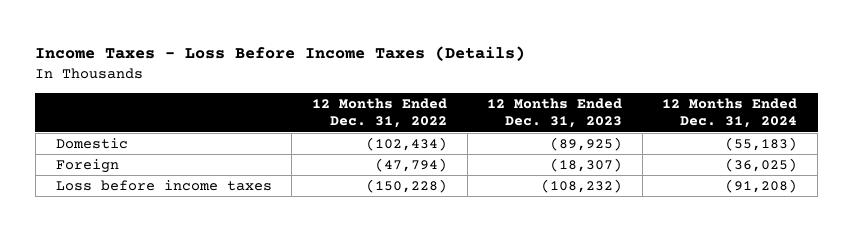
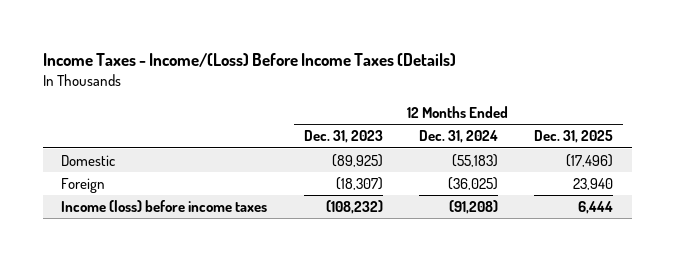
[35,46,526,62] Income Taxes - Loss Before Income Taxes (Details) -> [42,52,456,67] Income Taxes - Income/(Loss) Before Income Taxes (Details)
[311,97,447,129] 12 Months Ended Dec. 31, 2022 -> none
none -> [534,130,614,144] Dec. 31, 2025
[55,179,272,191] Loss before income taxes -> [61,200,268,213] Income (loss) before income taxes

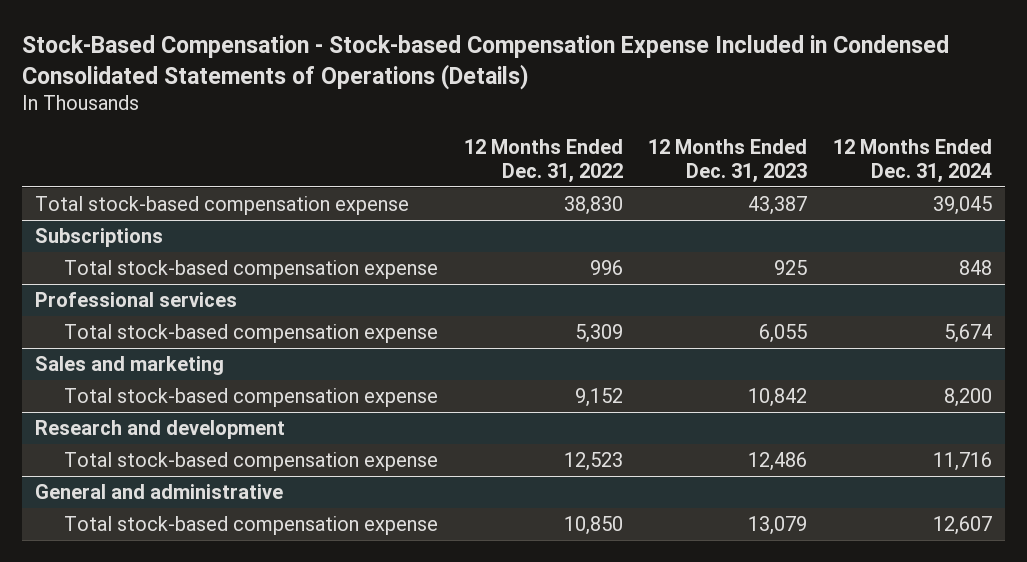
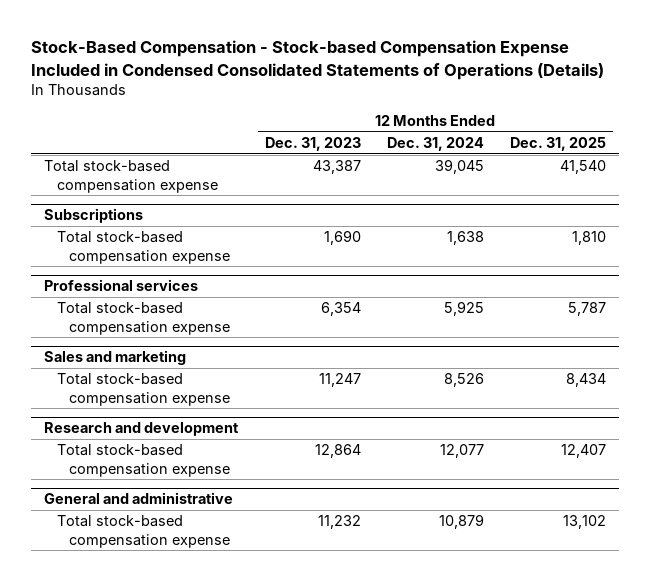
[463,138,623,183] 12 Months Ended Dec. 31, 2022 -> none
none -> [510,136,607,151] Dec. 31, 2025
[774,260,808,276] 925 -> [323,230,361,246] 1,690
[959,260,993,276] 848 -> [446,231,484,246] 1,638
[759,324,808,344] 6,055 -> [320,302,361,317] 6,354
[944,324,993,344] 5,674 -> [443,301,484,317] 5,925
[748,388,808,408] 10,842 -> [318,373,361,388] 11,247
[944,388,993,408] 8,200 -> [443,373,484,388] 8,526
[748,452,808,472] 12,486 -> [314,444,361,459] 12,864
[933,452,993,472] 11,716 -> [439,444,484,459] 12,077
[748,516,808,536] 13,079 -> [317,515,361,530] 11,232
[933,516,993,536] 12,607 -> [438,514,484,530] 10,879

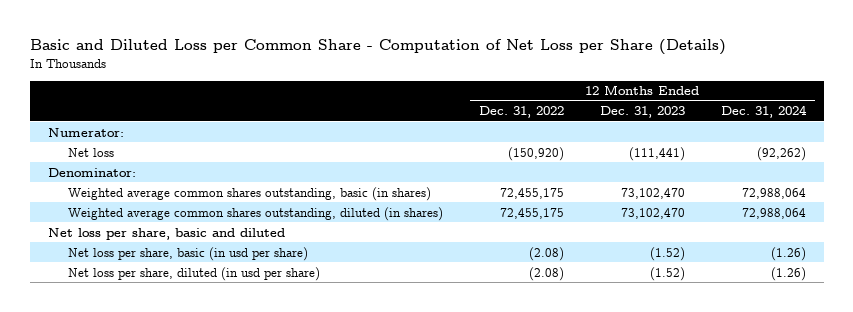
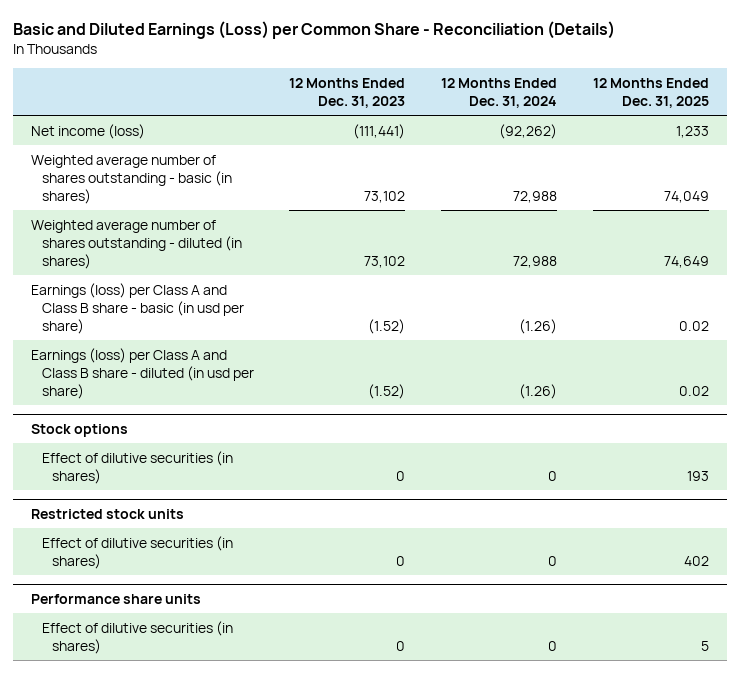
[29,38,726,55] Basic and Diluted Loss per Common Share - Computation of Net Loss per Share (Details) -> [13,20,616,39] Basic and Diluted Earnings (Loss) per Common Share - Reconciliation (Details)
[478,106,564,119] Dec. 31, 2022 -> none
none -> [593,77,710,108] 12 Months Ended Dec. 31, 2025
[47,127,124,137] Numerator: -> none
[47,167,136,177] Denominator: -> none
[47,227,285,240] Net loss per share, basic and diluted -> none
[67,147,114,157] Net loss -> [31,123,146,139] Net income (loss)
[67,186,431,201] Weighted average common shares outstanding, basic (in shares) -> [31,154,232,204] Weighted average number of shares outstanding - basic (in shares)
[620,187,685,199] 73,102,470 -> [364,190,406,203] 73,102
[741,187,806,199] 72,988,064 -> [513,190,558,203] 72,988
[67,206,443,221] Weighted average common shares outstanding, diluted (in shares) -> [31,219,242,269] Weighted average number of shares outstanding - diluted (in shares)
[620,207,685,219] 73,102,470 -> [364,255,406,268] 73,102
[741,207,806,219] 72,988,064 -> [513,255,558,268] 72,988
[67,246,308,261] Net loss per share, basic (in usd per share) -> [31,282,244,334] Earnings (loss) per Class A and Class B share - basic (in usd per share)
[67,266,320,281] Net loss per share, diluted (in usd per share) -> [31,347,254,399] Earnings (loss) per Class A and Class B share - diluted (in usd per share)
none -> [31,423,129,437] Stock options
none -> [41,450,233,484] Effect of dilutive securities (in shares)
none -> [31,508,185,519] Restricted stock units
none -> [41,535,233,569] Effect of dilutive securities (in shares)
none -> [31,593,202,604] Performance share units
none -> [41,620,233,654] Effect of dilutive securities (in shares)

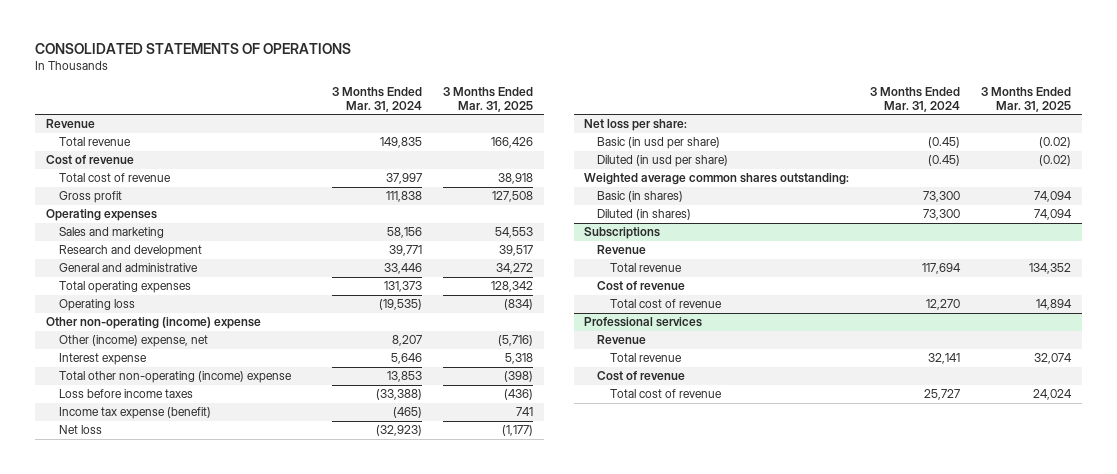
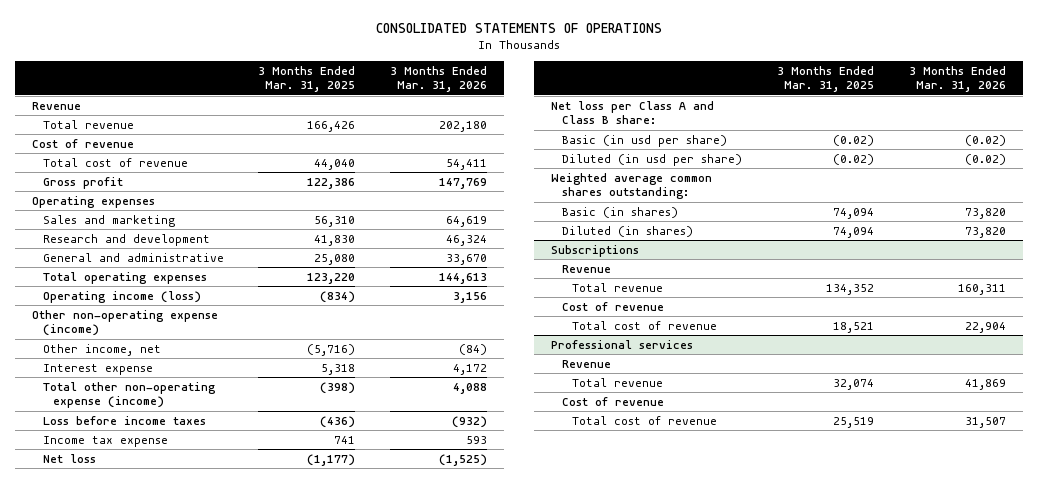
[332,86,423,112] 3 Months Ended Mar. 31, 2024 -> none
none -> [389,65,487,93] 3 Months Ended Mar. 31, 2026
[498,173,534,185] 38,918 -> [314,158,356,170] 44,040
[492,191,534,203] 127,508 -> [307,177,356,189] 122,386
[495,227,534,239] 54,553 -> [314,215,356,227] 56,310
[499,245,534,257] 39,517 -> [314,234,356,246] 41,830
[496,263,534,275] 34,272 -> [314,253,356,265] 25,080
[491,281,534,293] 128,342 -> [307,272,356,284] 123,220
[58,299,135,312] Operating loss -> [42,290,201,303] Operating income (loss)
[45,317,261,330] Other non-operating (income) expense -> [31,309,218,336] Other non-operating expense (income)
[58,335,208,348] Other (income) expense, net -> [42,343,161,356] Other income, net
[58,371,292,384] Total other non-operating (income) expense -> [42,381,216,408] Total other non-operating expense (income)
[58,407,211,420] Income tax expense (benefit) -> [42,435,168,447] Income tax expense
[584,119,688,132] Net loss per share: -> [551,100,715,124] Net loss per Class A and Class B share:
[1036,299,1073,311] 14,894 -> [833,321,875,333] 18,521
[1033,389,1073,401] 24,024 -> [833,416,875,428] 25,519

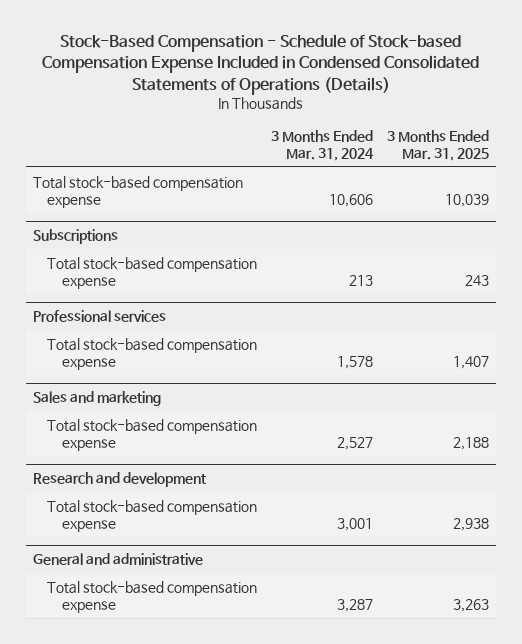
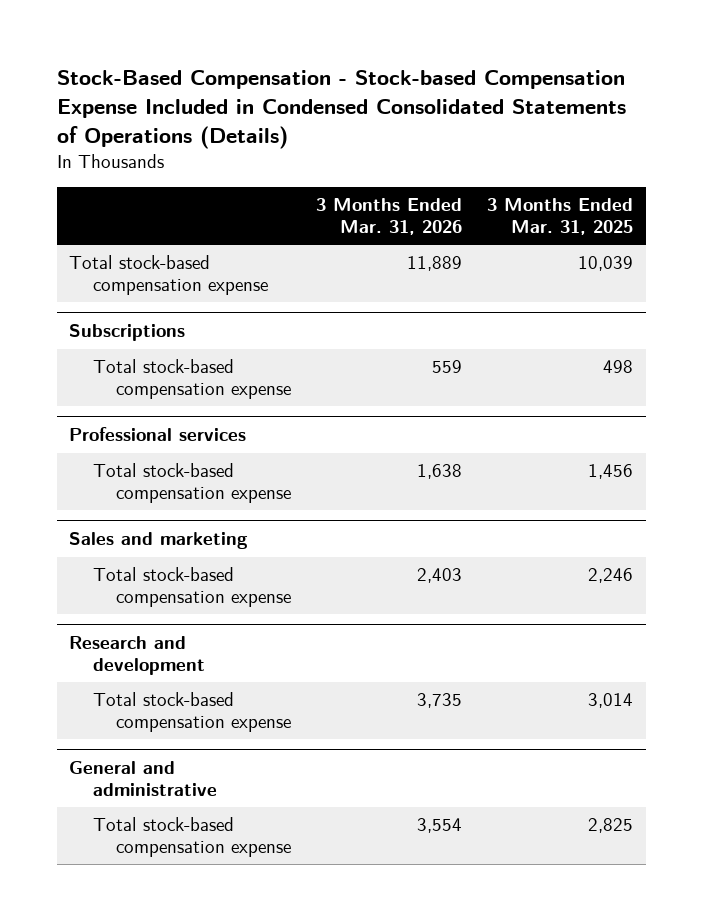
[41,34,479,95] Stock-Based Compensation - Schedule of Stock-based Compensation Expense Included in Condensed Consolidated Statements of Operations (Details) -> [56,70,626,150] Stock-Based Compensation - Stock-based Compensation Expense Included in Condensed Consolidated Statements of Operations (Details)
[271,129,375,161] 3 Months Ended Mar. 31, 2024 -> none
none -> [316,198,463,235] 3 Months Ended Mar. 31, 2026
[464,275,489,287] 243 -> [603,360,634,374] 498
[452,356,489,370] 1,407 -> [588,464,634,480] 1,456
[452,437,489,451] 2,188 -> [588,568,634,584] 2,246
[452,518,489,532] 2,938 -> [588,693,634,709] 3,014
[452,599,489,613] 3,263 -> [588,818,634,834] 2,825

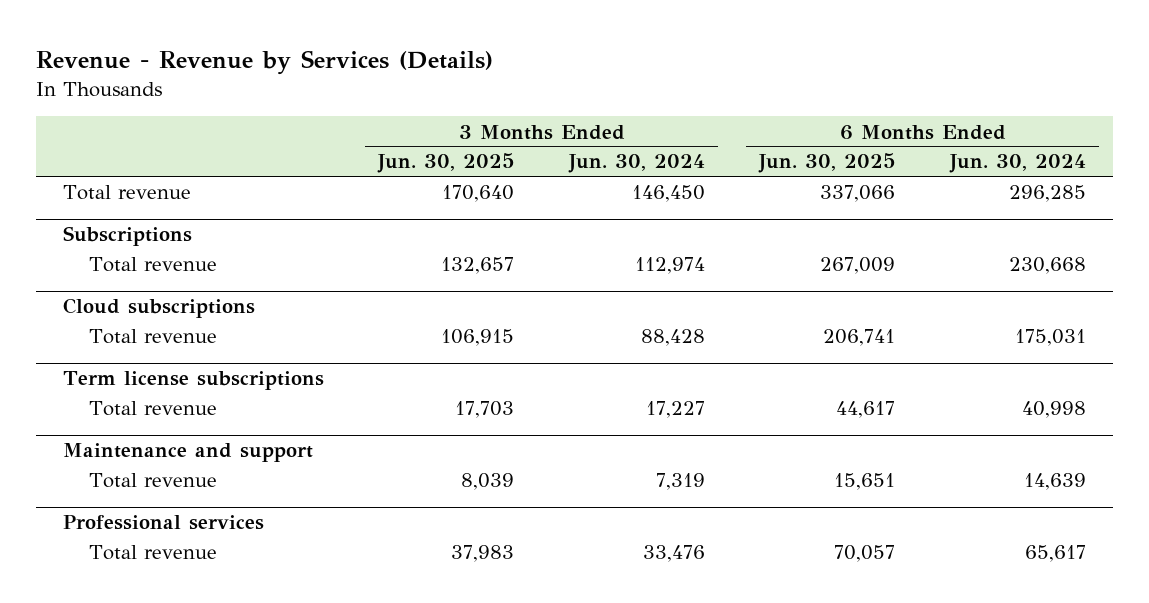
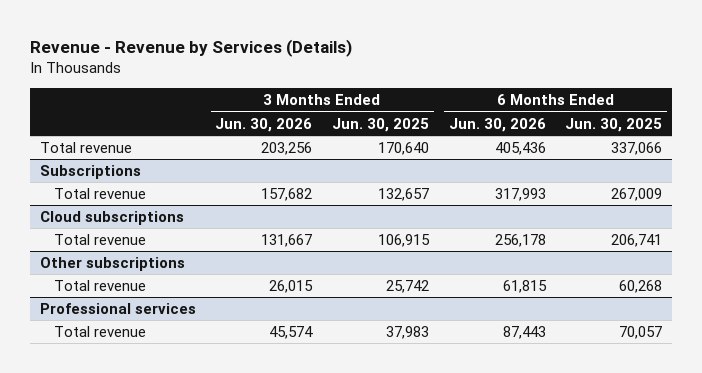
[567,154,705,174] Jun. 30, 2024 -> none
[948,154,1086,174] Jun. 30, 2024 -> none
none -> [215,117,313,132] Jun. 30, 2026
none -> [448,117,546,132] Jun. 30, 2026
[62,371,324,391] Term license subscriptions -> none
[62,443,313,463] Maintenance and support -> none
[89,473,218,489] Total revenue -> none
none -> [39,257,185,272] Other subscriptions
[455,401,515,419] 17,703 -> [386,280,430,294] 25,742
[836,401,896,419] 44,617 -> [619,280,663,294] 60,268

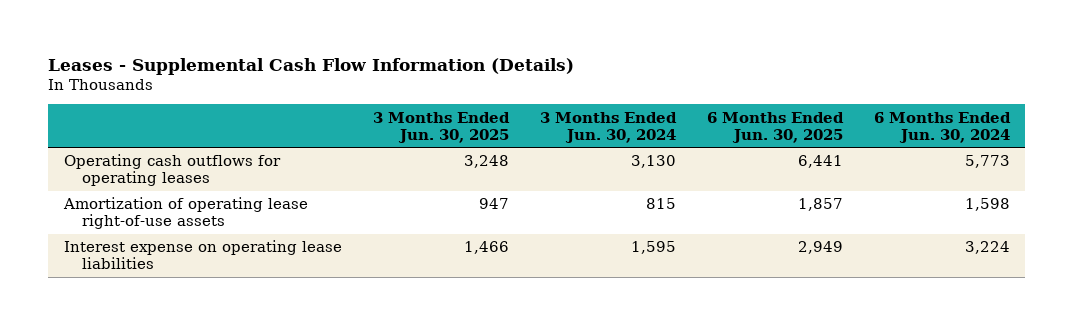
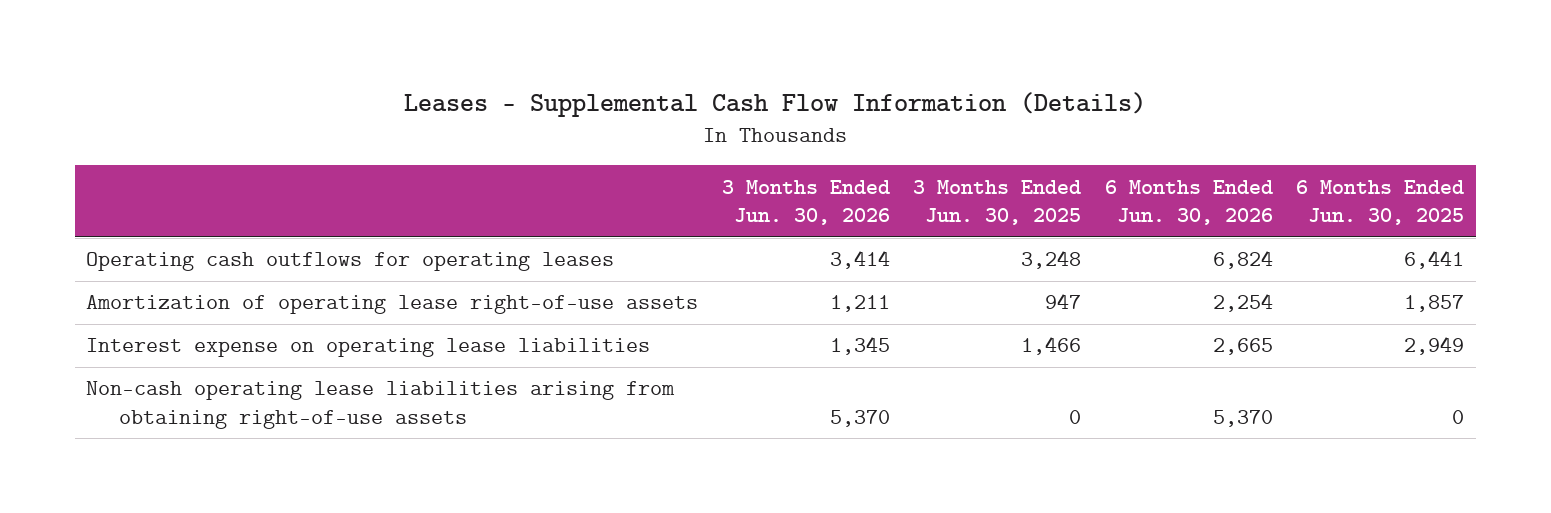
[539,111,677,143] 3 Months Ended Jun. 30, 2024 -> none
[873,111,1011,143] 6 Months Ended Jun. 30, 2024 -> none
none -> [721,179,890,226] 3 Months Ended Jun. 30, 2026
none -> [1104,179,1273,226] 6 Months Ended Jun. 30, 2026
none -> [86,381,676,430] Non-cash operating lease liabilities arising from obtaining right-of-use assets

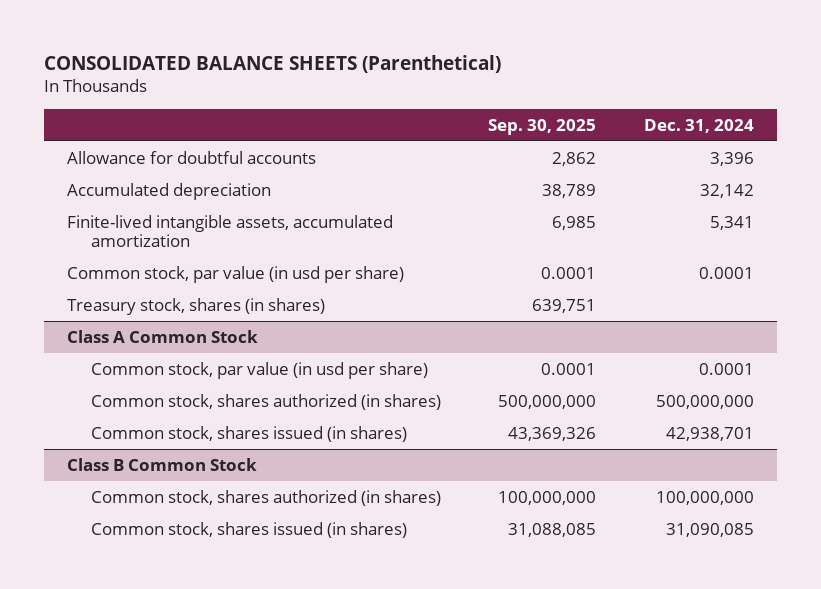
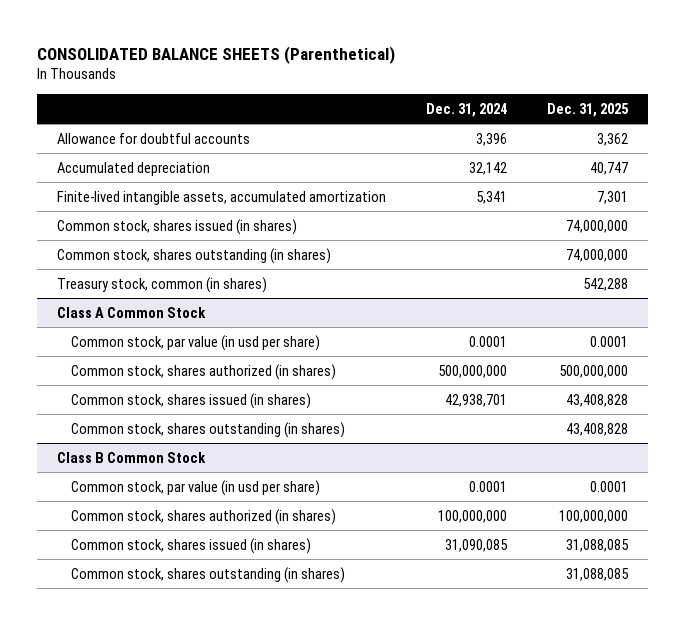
[488,118,597,135] Sep. 30, 2025 -> none
none -> [547,102,630,117] Dec. 31, 2025
[67,265,405,283] Common stock, par value (in usd per share) -> none
none -> [56,218,297,235] Common stock, shares issued (in shares)
none -> [56,247,331,264] Common stock, shares outstanding (in shares)
[67,297,326,315] Treasury stock, shares (in shares) -> [56,276,267,293] Treasury stock, common (in shares)
none -> [70,421,345,438] Common stock, shares outstanding (in shares)
none -> [70,479,320,496] Common stock, par value (in usd per share)
none -> [70,566,345,583] Common stock, shares outstanding (in shares)

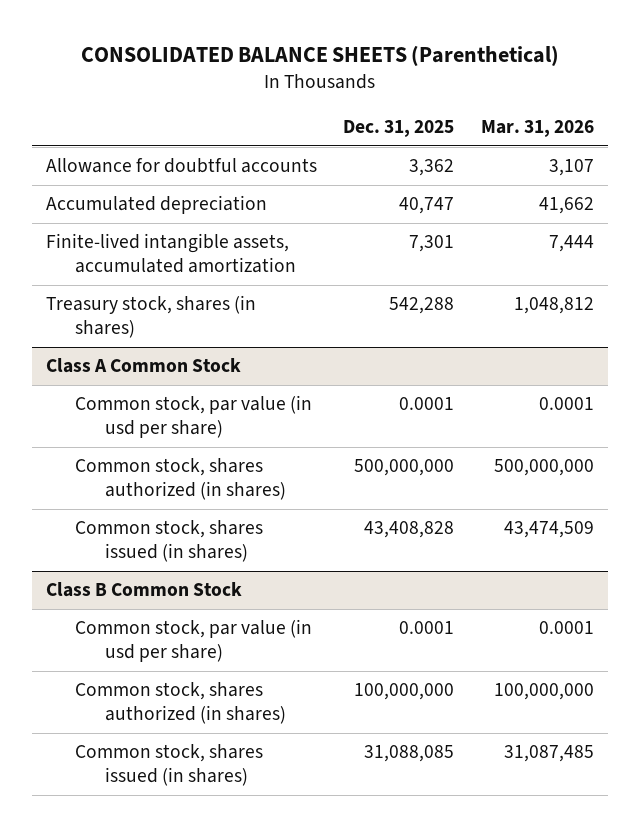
[426,102,508,117] Dec. 31, 2024 -> none
none -> [481,119,595,137] Mar. 31, 2026
[56,218,297,235] Common stock, shares issued (in shares) -> none
[56,247,331,264] Common stock, shares outstanding (in shares) -> none
[56,276,267,293] Treasury stock, common (in shares) -> [45,295,256,339] Treasury stock, shares (in shares)
[70,421,345,438] Common stock, shares outstanding (in shares) -> none
[70,566,345,583] Common stock, shares outstanding (in shares) -> none

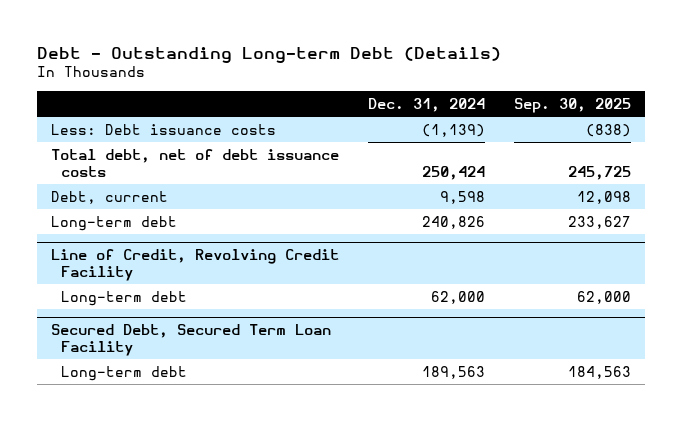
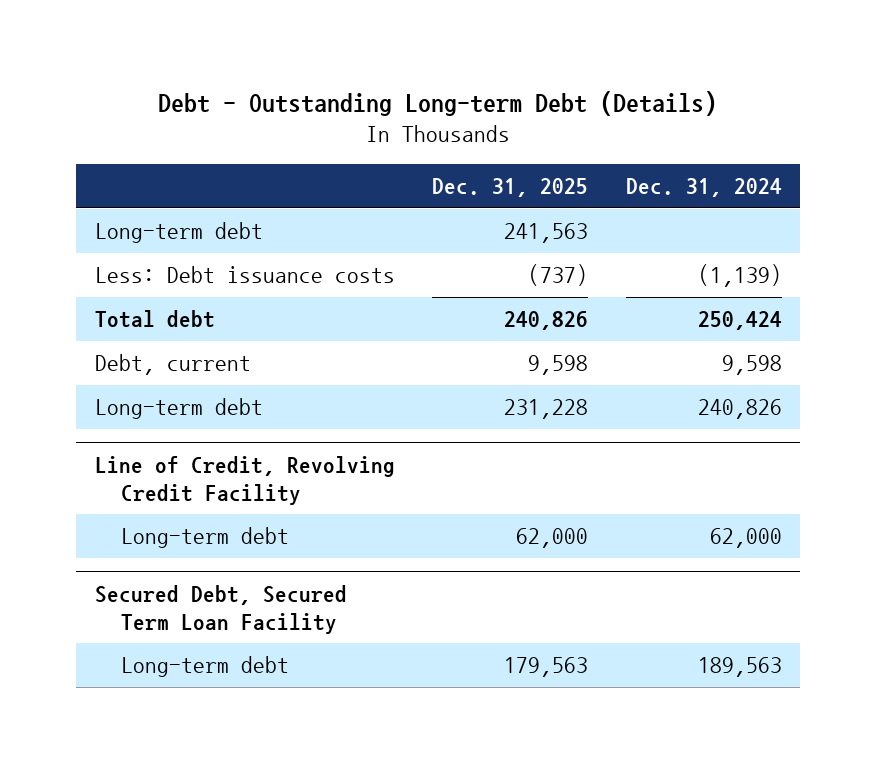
[513,97,631,113] Sep. 30, 2025 -> none
none -> [432,177,589,197] Dec. 31, 2025
none -> [94,222,263,244] Long-term debt
[51,148,340,177] Total debt, net of debt issuance costs -> [94,310,215,329] Total debt

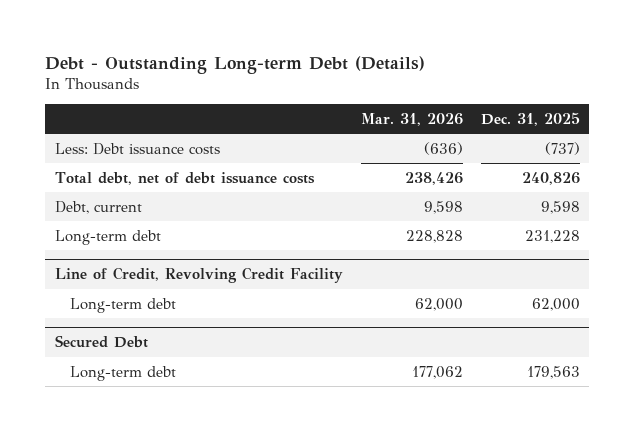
[625,177,782,197] Dec. 31, 2024 -> none
none -> [360,112,463,126] Mar. 31, 2026
[94,222,263,244] Long-term debt -> none
[94,310,215,329] Total debt -> [54,171,315,185] Total debt, net of debt issuance costs
[94,584,347,634] Secured Debt, Secured Term Loan Facility -> none
none -> [54,335,148,349] Secured Debt

